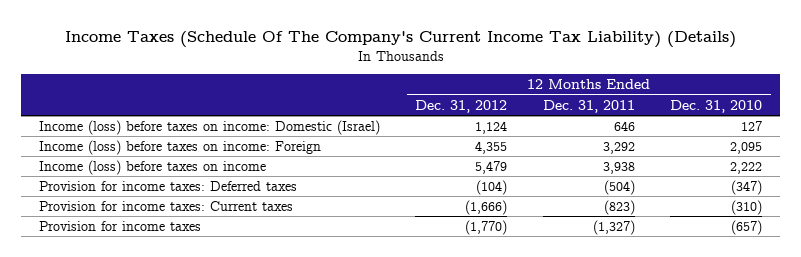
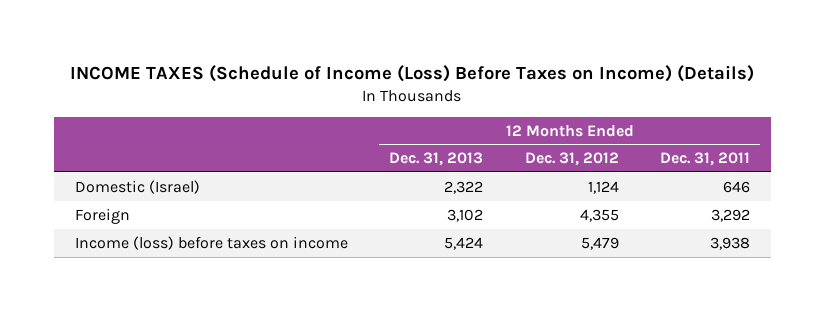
[64,31,736,49] Income Taxes (Schedule Of The Company's Current Income Tax Liability) (Details) -> [70,65,755,83] INCOME TAXES (Schedule of Income (Loss) Before Taxes on Income) (Details)
[670,99,763,113] Dec. 31, 2010 -> none
none -> [389,152,484,167] Dec. 31, 2013
[39,119,381,135] Income (loss) before taxes on income: Domestic (Israel) -> [74,179,200,194] Domestic (Israel)
[39,139,322,155] Income (loss) before taxes on income: Foreign -> [74,207,130,224] Foreign
[39,180,298,191] Provision for income taxes: Deferred taxes -> none
[39,200,294,211] Provision for income taxes: Current taxes -> none
[39,220,202,231] Provision for income taxes -> none

